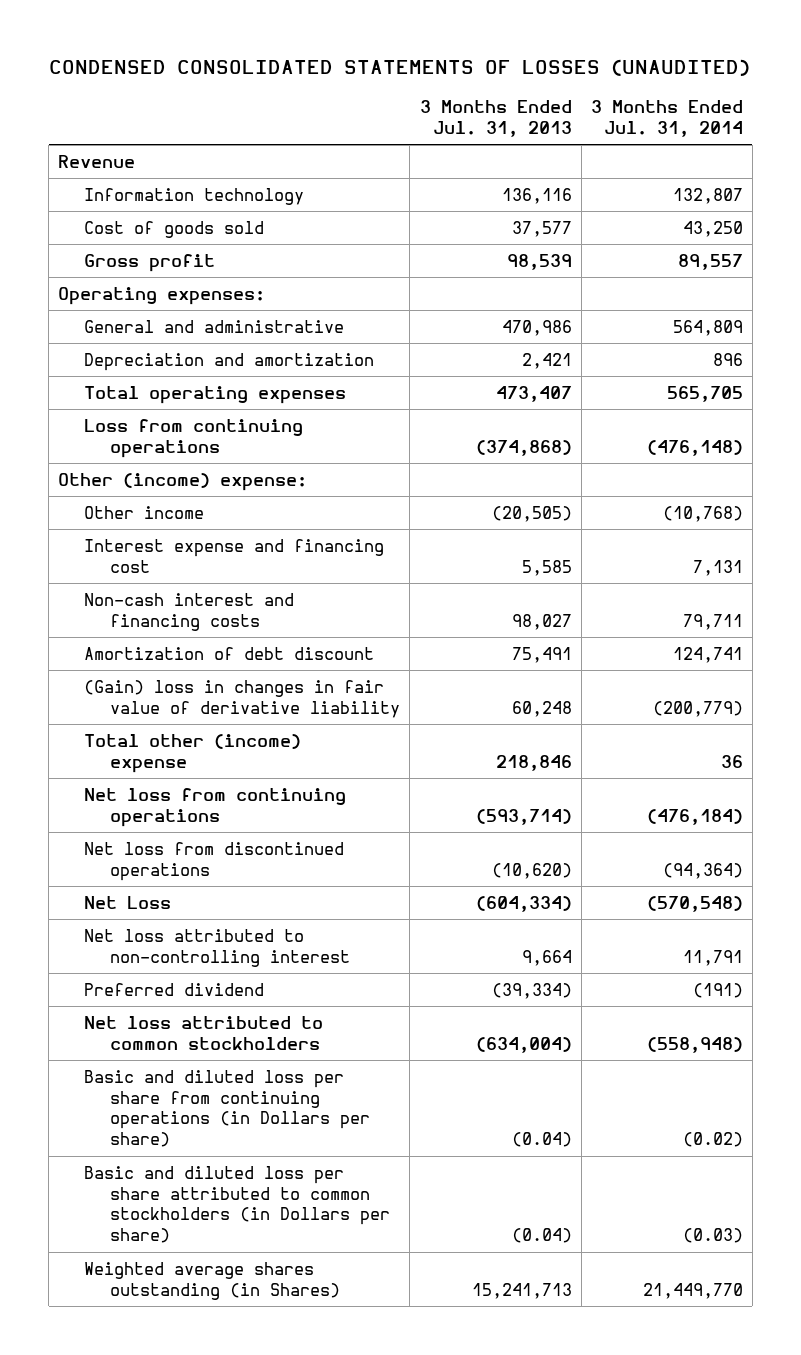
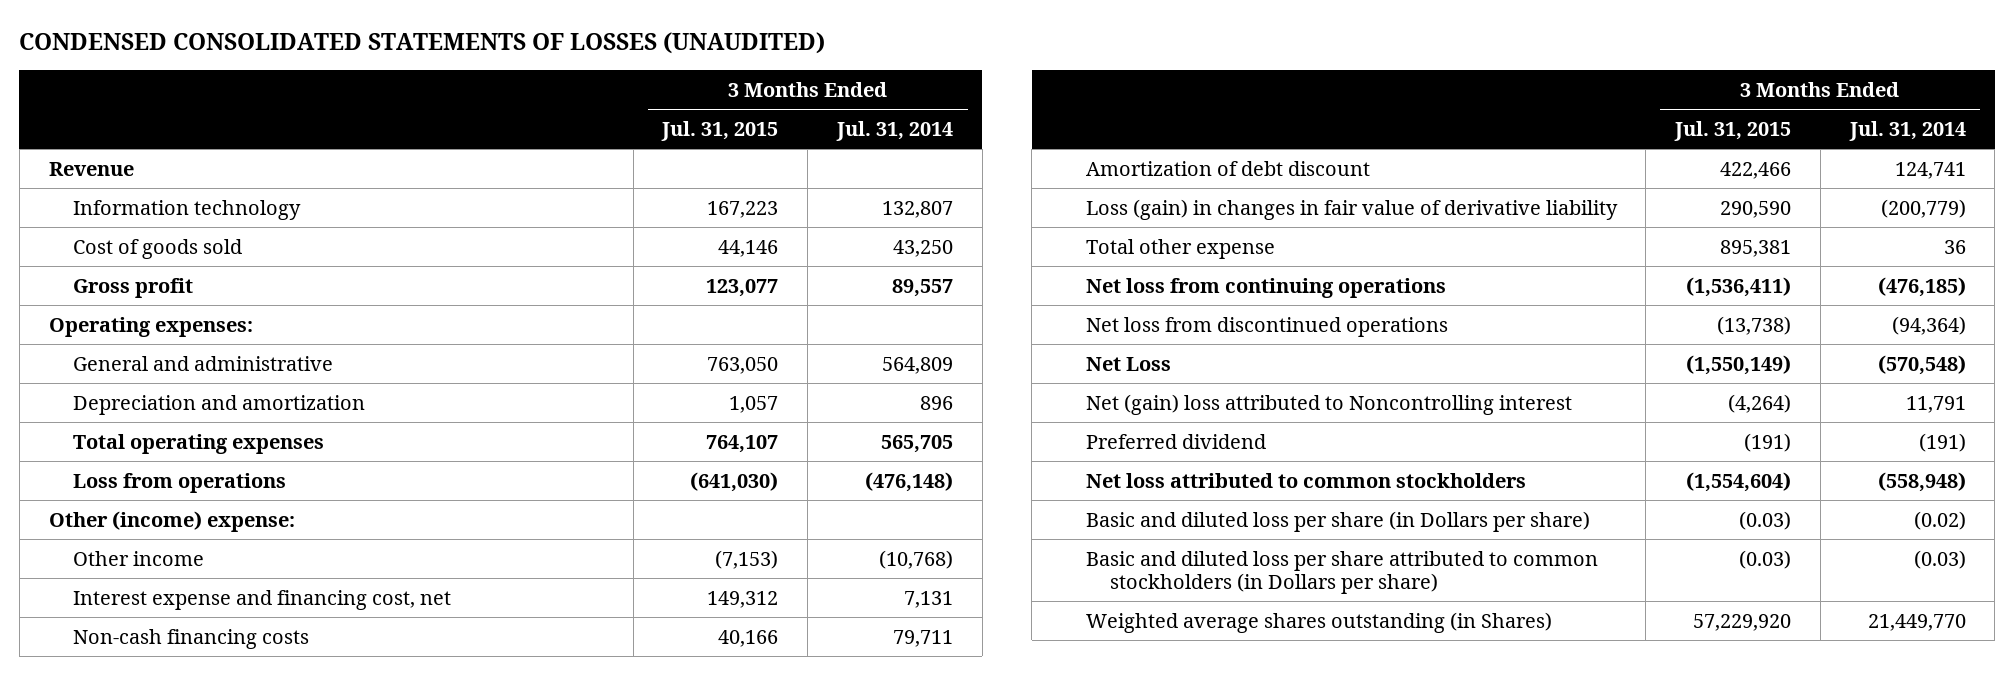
[419,100,572,137] 3 Months Ended Jul. 31, 2013 -> none
none -> [661,120,779,141] Jul. 31, 2015
[84,418,304,458] Loss from continuing operations -> [72,472,286,493] Loss from operations
[84,538,385,573] Interest expense and financing cost -> [72,589,451,610] Interest expense and financing cost, net
[84,592,295,631] Non-cash interest and financing costs -> [72,628,309,649] Non-cash financing costs
[84,679,401,718] (Gain) loss in changes in fair value of derivative liability -> [1085,198,1618,220] Loss (gain) in changes in fair value of derivative liability
[84,733,302,773] Total other (income) expense -> [1085,238,1275,259] Total other expense
[646,808,743,825] (476,184) -> [1877,276,1966,297] (476,185)
[84,928,351,967] Net loss attributed to non-controlling interest -> [1085,393,1572,415] Net (gain) loss attributed to Noncontrolling interest
[84,1069,371,1148] Basic and diluted loss per share from continuing operations (in Dollars per share) -> [1085,510,1590,532] Basic and diluted loss per share (in Dollars per share)

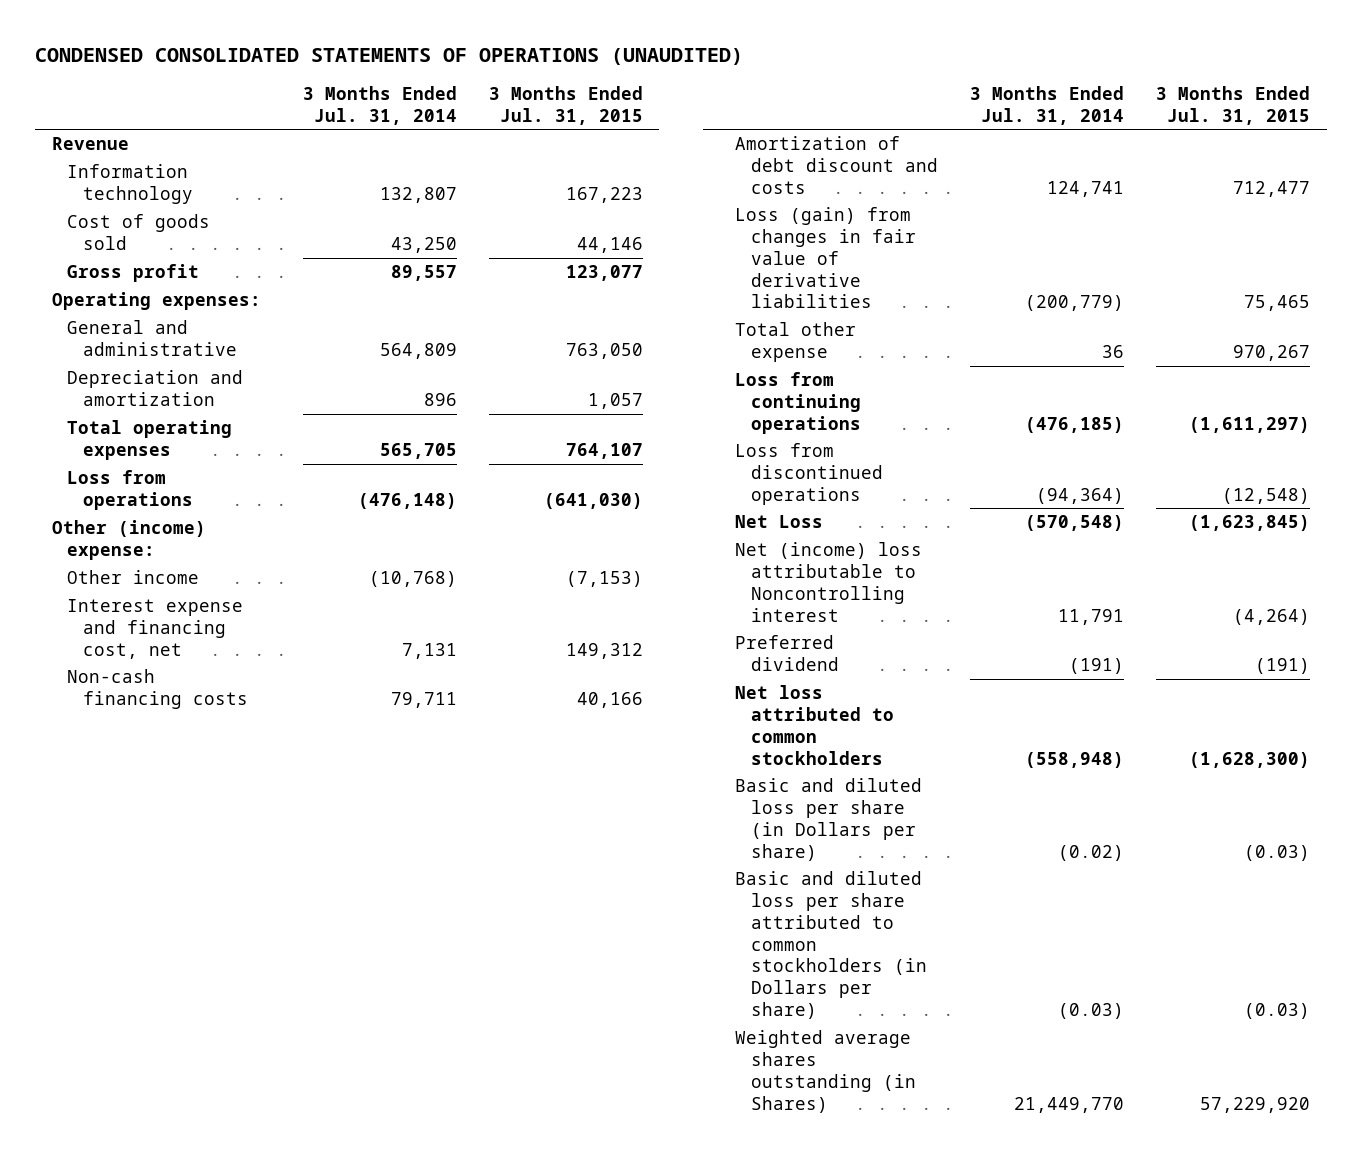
[19,32,826,55] CONDENSED CONSOLIDATED STATEMENTS OF LOSSES (UNAUDITED) -> [35,48,744,66] CONDENSED CONSOLIDATED STATEMENTS OF OPERATIONS (UNAUDITED)
[1085,160,1370,176] Amortization of debt discount -> [734,136,938,194] Amortization of debt discount and costs
[1720,161,1792,179] 422,466 -> [1233,180,1311,197] 712,477
[1085,198,1618,220] Loss (gain) in changes in fair value of derivative liability -> [734,207,916,309] Loss (gain) from changes in fair value of derivative liabilities
[1720,200,1792,218] 290,590 -> [1244,295,1311,312] 75,465
[1720,239,1792,257] 895,381 -> [1233,344,1311,361] 970,267
[1085,277,1446,298] Net loss from continuing operations -> [734,372,861,434] Loss from continuing operations
[1686,276,1792,297] (1,536,411) -> [1189,416,1311,433] (1,611,297)
[1085,316,1448,337] Net loss from discontinued operations -> [734,443,883,505] Loss from discontinued operations
[1717,315,1792,335] (13,738) -> [1222,487,1311,504] (12,548)
[1686,354,1792,375] (1,550,149) -> [1189,515,1311,532] (1,623,845)
[1085,393,1572,415] Net (gain) loss attributed to Noncontrolling interest -> [734,542,922,622] Net (income) loss attributable to Noncontrolling interest
[1686,471,1792,492] (1,554,604) -> [1189,751,1311,768] (1,628,300)

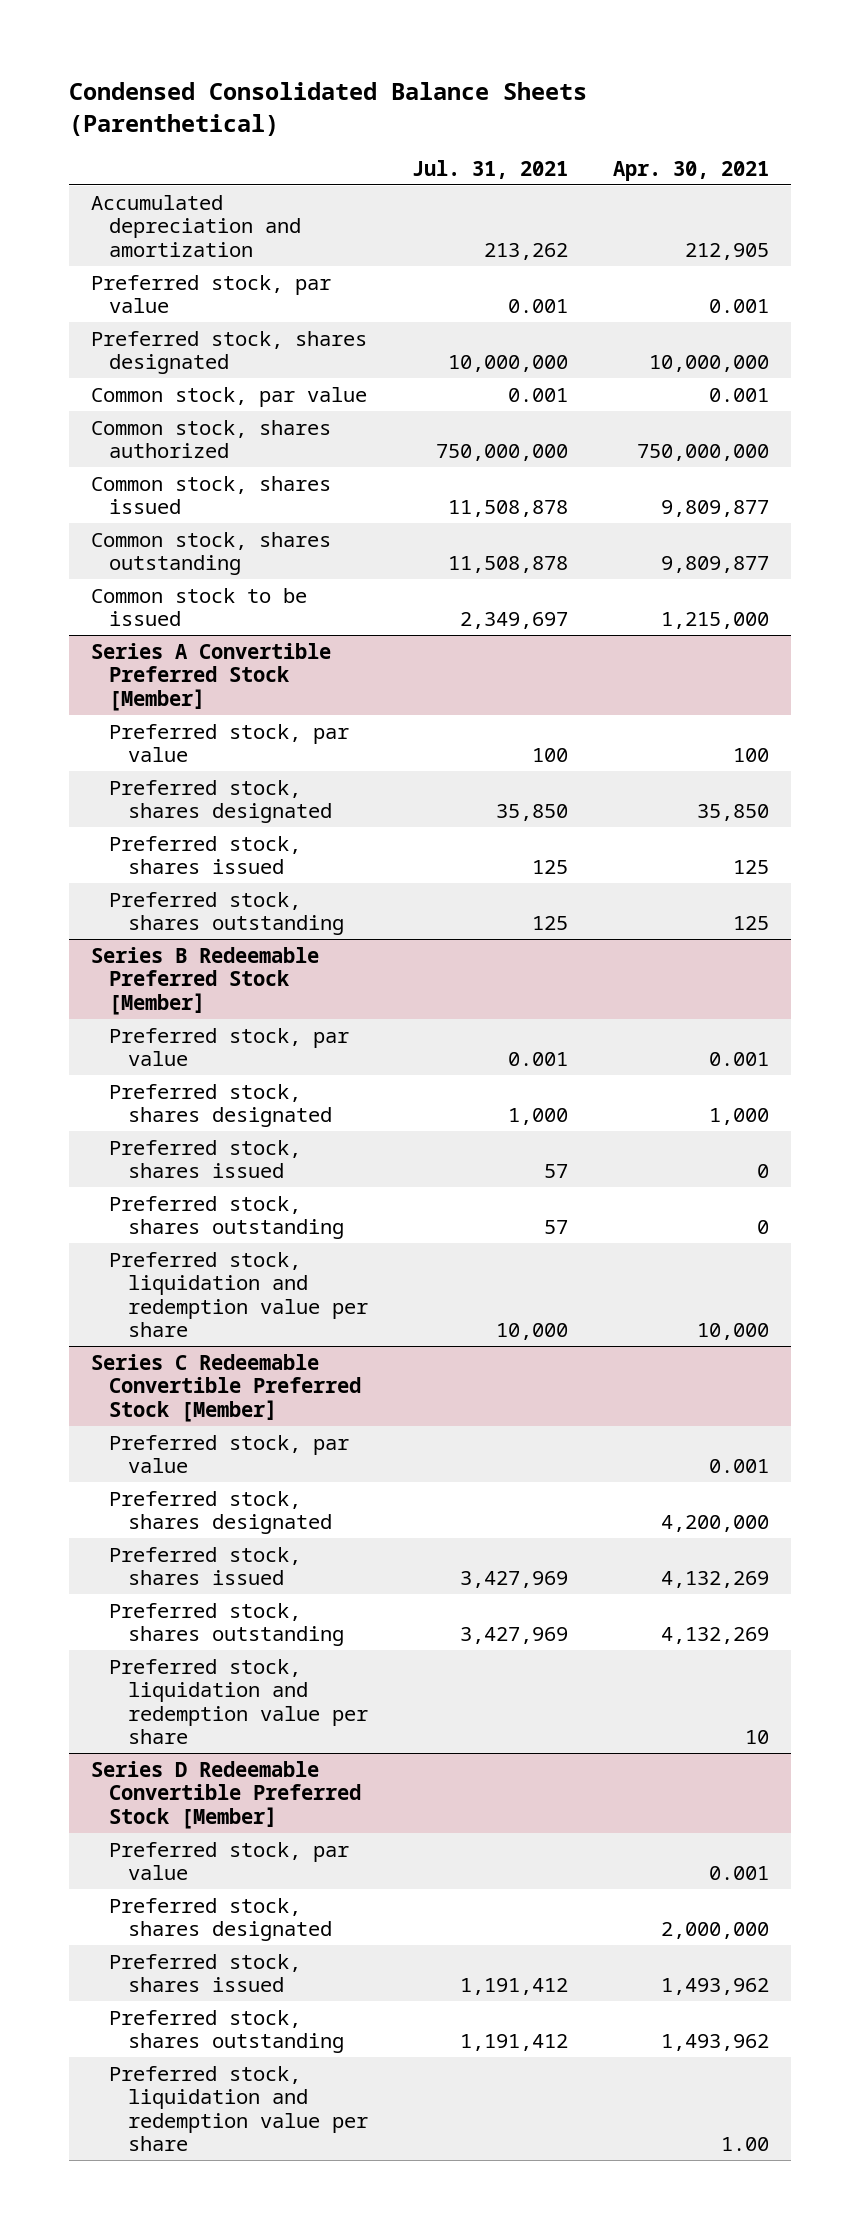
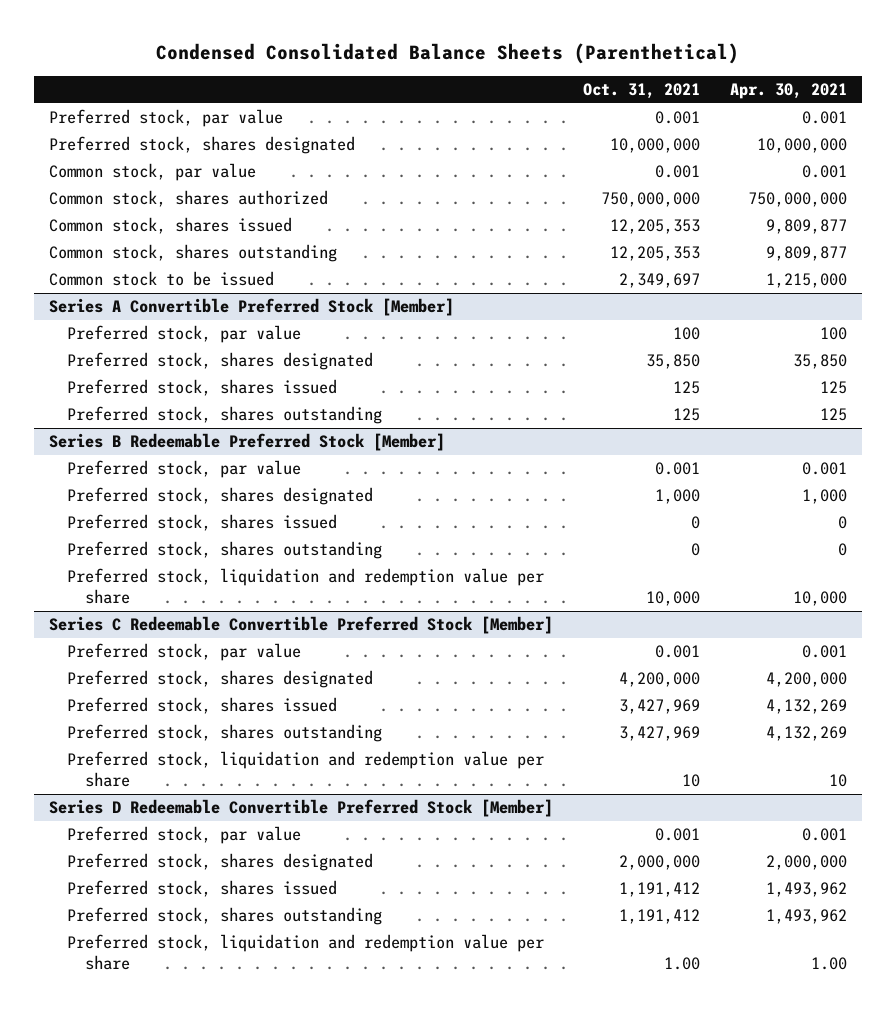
[412,159,569,179] Jul. 31, 2021 -> none
none -> [582,82,700,99] Oct. 31, 2021
[91,194,302,257] Accumulated depreciation and amortization -> none

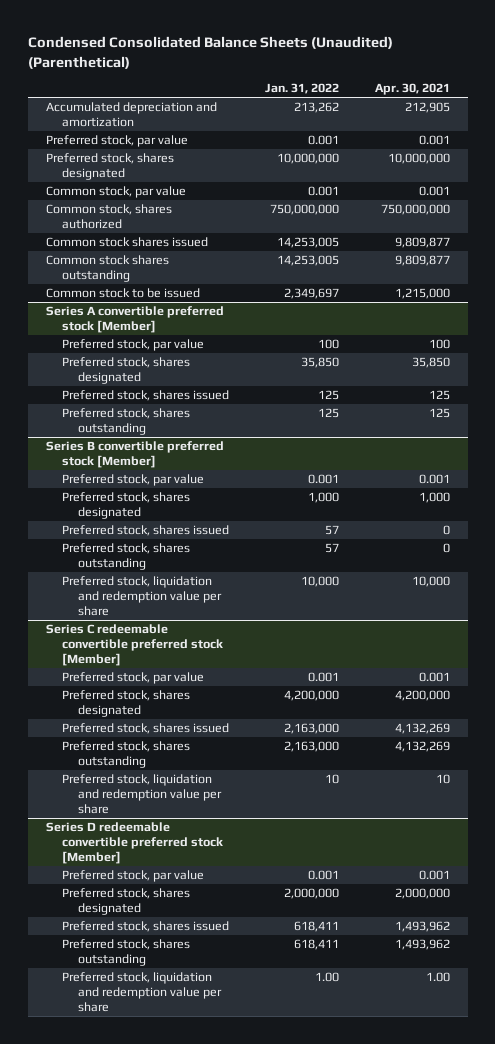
[155,43,739,65] Condensed Consolidated Balance Sheets (Parenthetical) -> [27,36,393,69] Condensed Consolidated Balance Sheets (Unaudited) (Parenthetical)
[582,82,700,99] Oct. 31, 2021 -> none
none -> [264,83,339,95] Jan. 31, 2022
none -> [45,102,217,127] Accumulated depreciation and amortization
[48,217,292,235] Common stock, shares issued -> [45,237,208,248] Common stock shares issued
[48,244,337,263] Common stock, shares outstanding -> [45,255,169,282] Common stock shares outstanding
[48,298,454,317] Series A Convertible Preferred Stock [Member] -> [45,306,224,333] Series A convertible preferred stock [Member]
[48,433,445,452] Series B Redeemable Preferred Stock [Member] -> [45,441,224,468] Series B convertible preferred stock [Member]
[48,616,553,635] Series C Redeemable Convertible Preferred Stock [Member] -> [45,624,223,666] Series C redeemable convertible preferred stock [Member]
[48,799,553,818] Series D Redeemable Convertible Preferred Stock [Member] -> [45,822,223,864] Series D redeemable convertible preferred stock [Member]

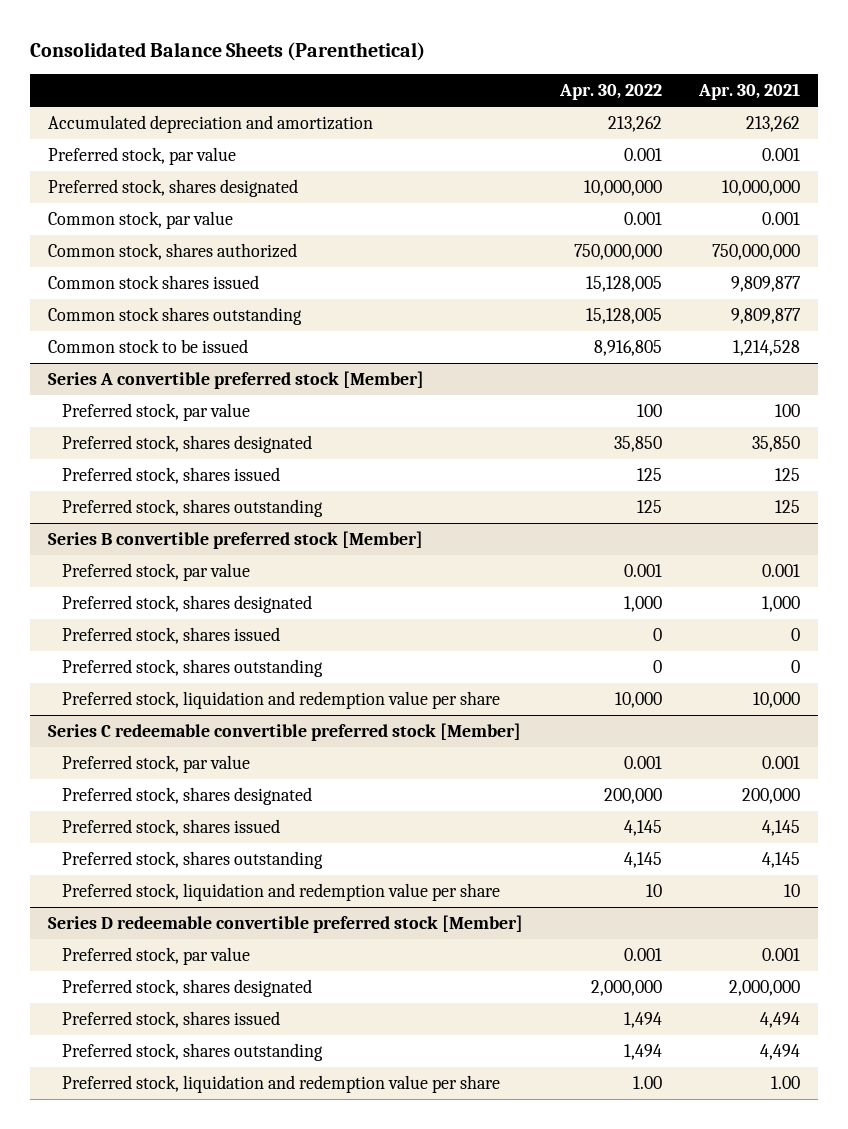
[27,36,393,69] Condensed Consolidated Balance Sheets (Unaudited) (Parenthetical) -> [29,41,425,61] Consolidated Balance Sheets (Parenthetical)
[264,83,339,95] Jan. 31, 2022 -> none
none -> [558,84,662,101] Apr. 30, 2022
[404,102,450,114] 212,905 -> [745,115,800,132] 213,262
[394,288,450,300] 1,215,000 -> [732,339,800,356] 1,214,528
[394,690,450,702] 4,200,000 -> [741,787,800,804] 200,000
[394,723,450,735] 4,132,269 -> [761,819,800,836] 4,145
[394,741,450,753] 4,132,269 -> [761,851,800,868] 4,145
[394,921,450,933] 1,493,962 -> [759,1011,800,1028] 4,494
[394,939,450,951] 1,493,962 -> [759,1043,800,1060] 4,494

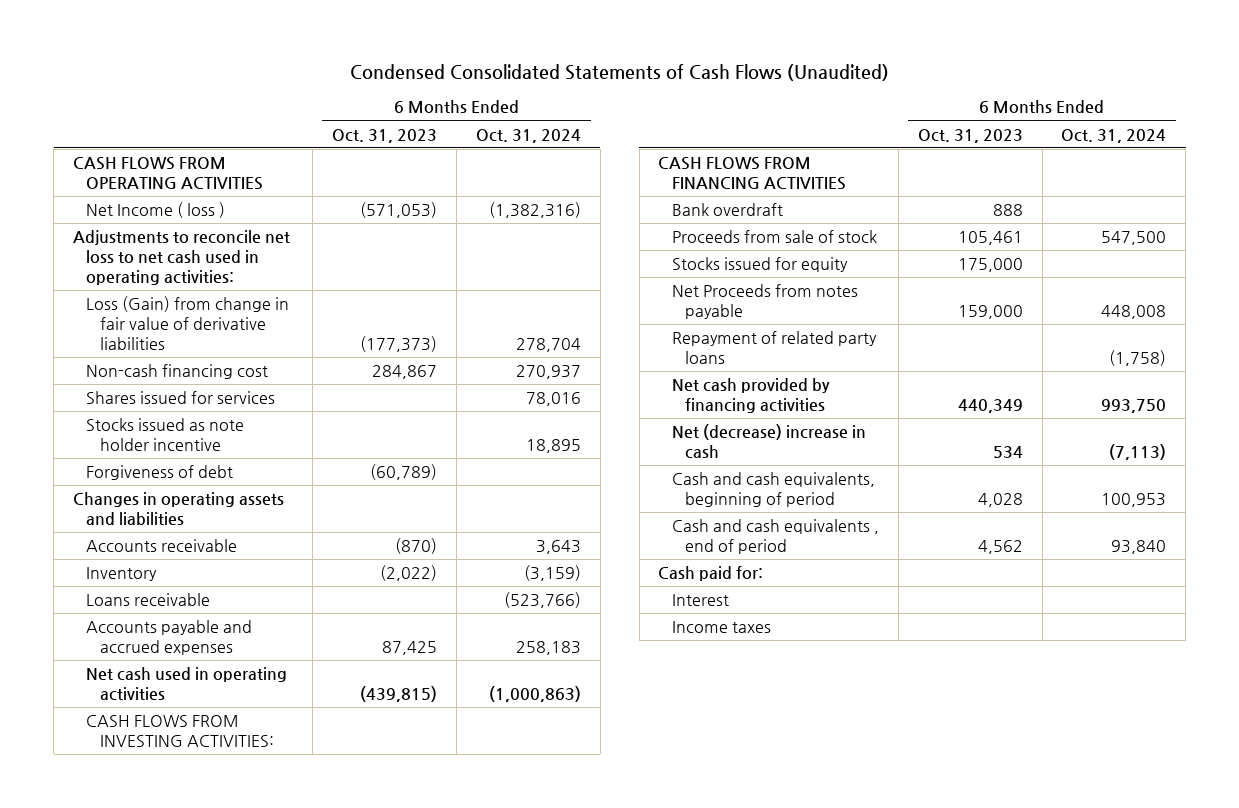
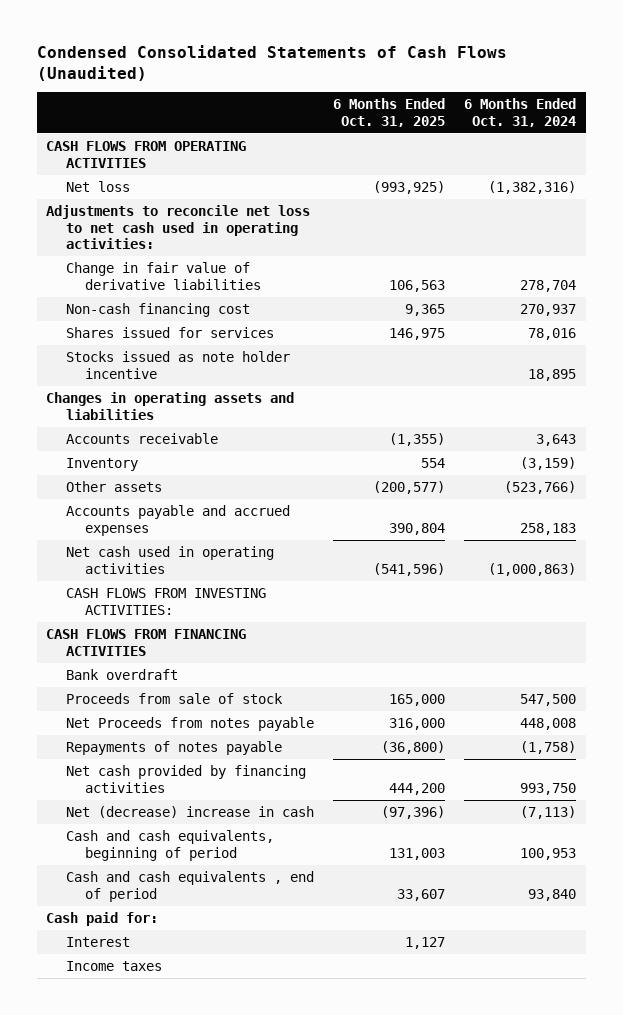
[332,128,438,143] Oct. 31, 2023 -> none
none -> [332,98,445,127] 6 Months Ended Oct. 31, 2025
[86,202,226,219] Net Income ( loss ) -> [65,180,130,192] Net loss
[86,296,290,351] Loss (Gain) from change in fair value of derivative liabilities -> [65,261,261,290] Change in fair value of derivative liabilities
[86,465,234,481] Forgiveness of debt -> none
[86,593,211,607] Loans receivable -> [65,480,162,492] Other assets
[671,257,848,273] Stocks issued for equity -> none
[671,331,877,365] Repayment of related party loans -> [65,740,282,755] Repayments of notes payable

